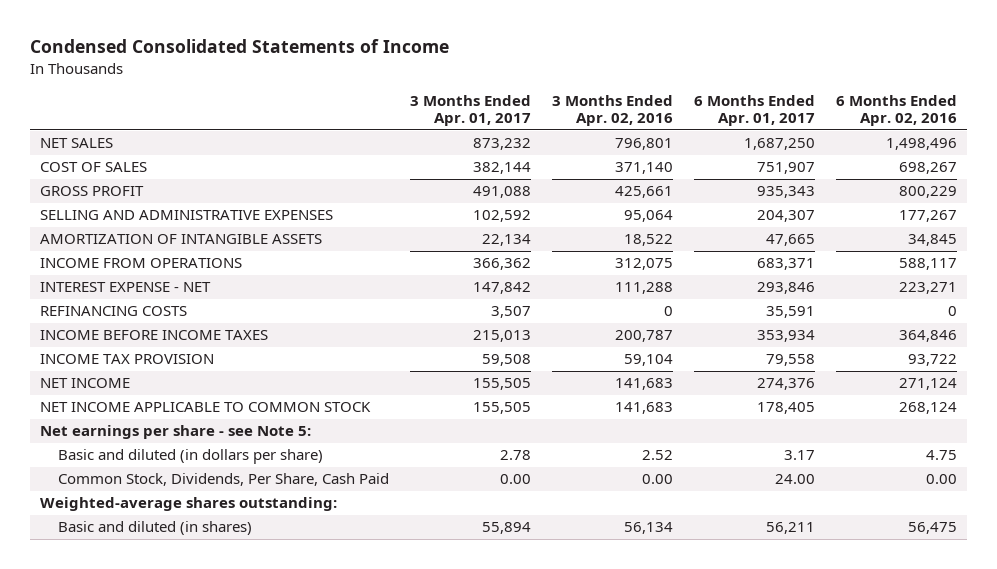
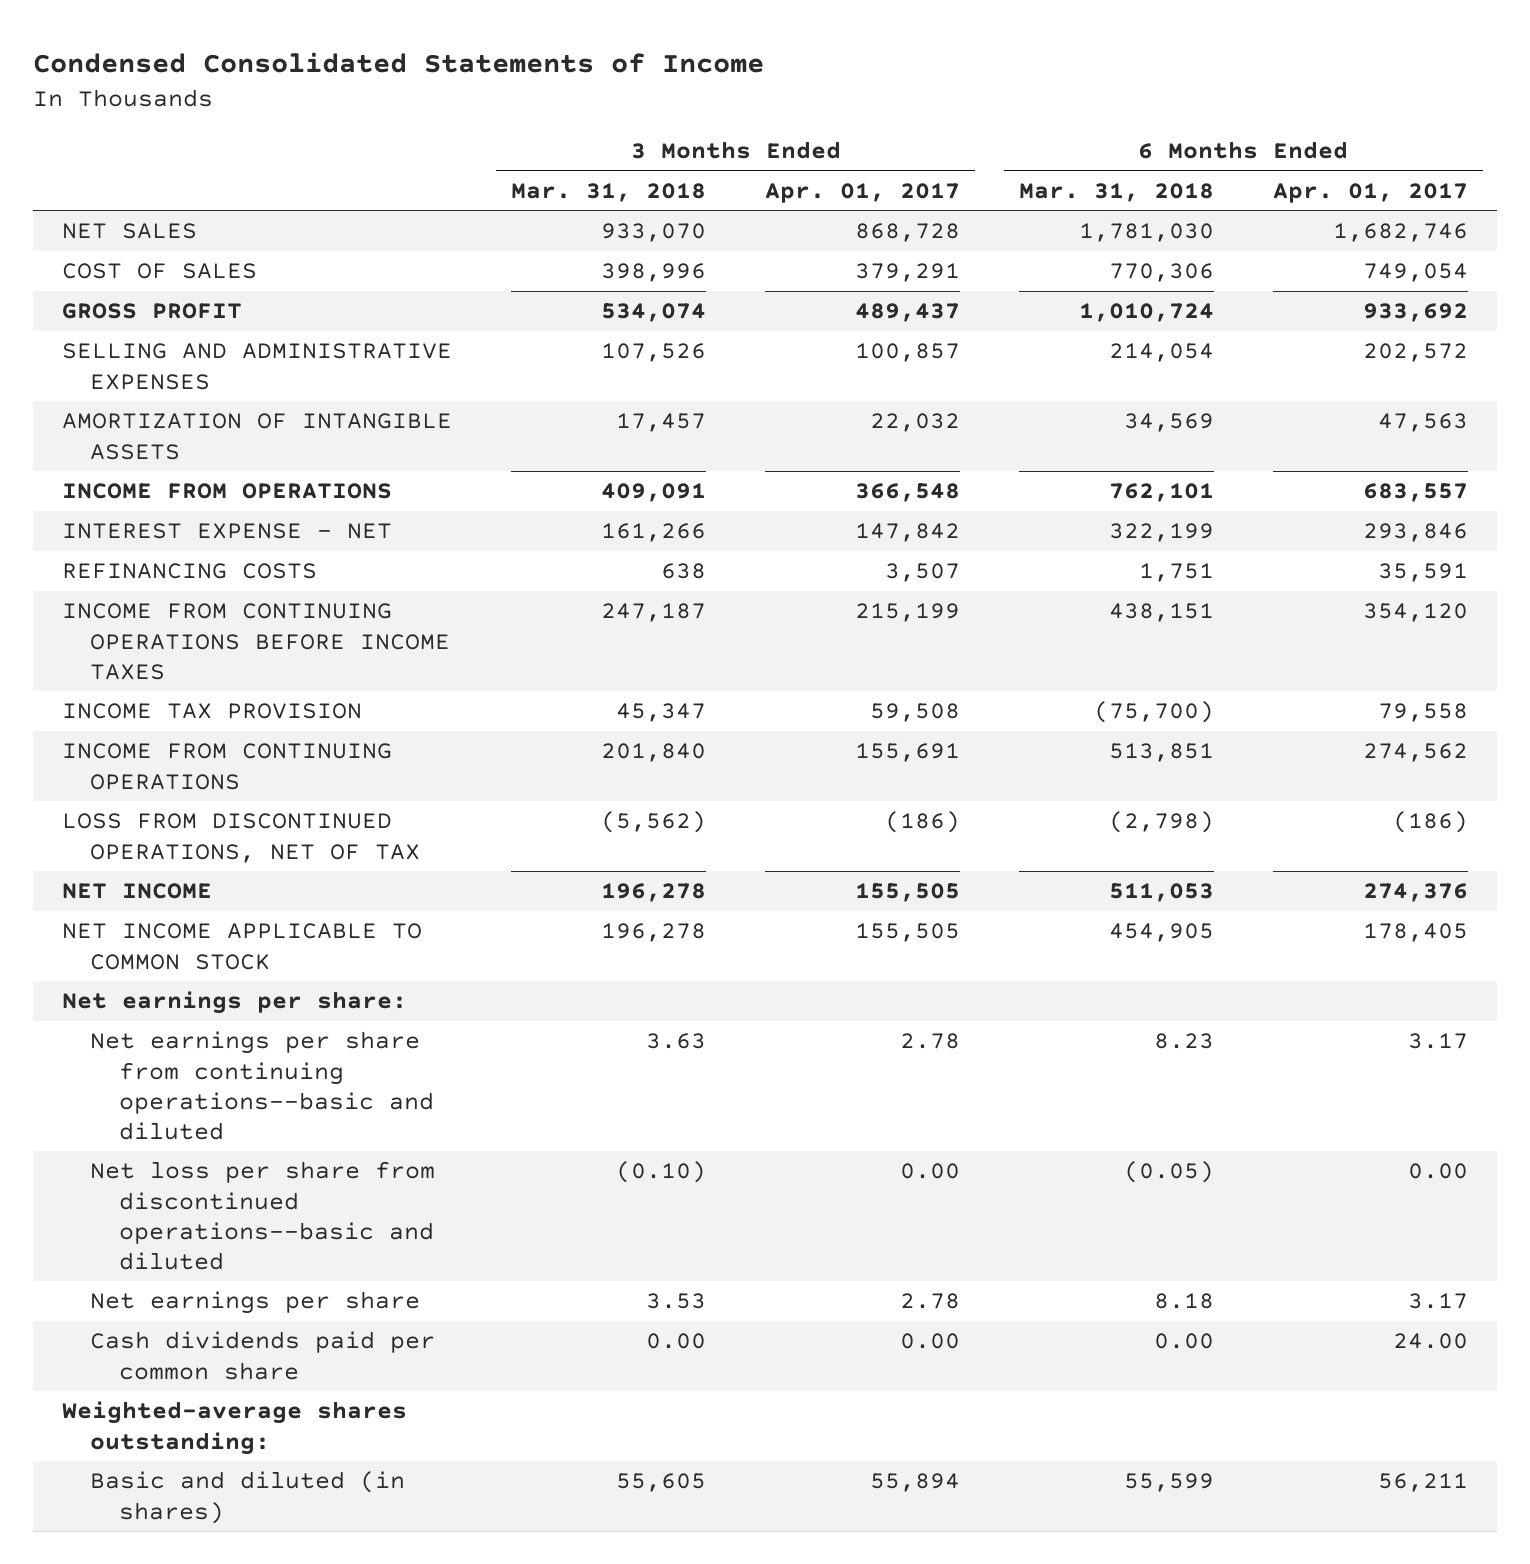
[551,95,673,127] 3 Months Ended Apr. 02, 2016 -> none
[835,95,957,127] 6 Months Ended Apr. 02, 2016 -> none
none -> [511,182,707,202] Mar. 31, 2018
none -> [1018,182,1214,202] Mar. 31, 2018
[472,138,531,151] 873,232 -> [855,223,961,243] 868,728
[743,138,815,151] 1,687,250 -> [1332,223,1468,243] 1,682,746
[472,162,531,175] 382,144 -> [855,263,961,283] 379,291
[756,162,815,175] 751,907 -> [1362,263,1468,283] 749,054
[472,186,531,199] 491,088 -> [855,303,961,323] 489,437
[756,186,815,199] 935,343 -> [1362,303,1468,323] 933,692
[472,210,531,223] 102,592 -> [855,343,961,363] 100,857
[756,210,815,223] 204,307 -> [1362,343,1468,363] 202,572
[481,234,531,247] 22,134 -> [870,413,961,433] 22,032
[765,234,815,247] 47,665 -> [1377,413,1468,433] 47,563
[472,258,531,271] 366,362 -> [855,483,961,503] 366,548
[756,258,815,271] 683,371 -> [1362,483,1468,503] 683,557
[40,330,269,341] INCOME BEFORE INCOME TAXES -> [62,603,451,680] INCOME FROM CONTINUING OPERATIONS BEFORE INCOME TAXES
[472,330,531,343] 215,013 -> [855,603,961,623] 215,199
[756,330,815,343] 353,934 -> [1362,603,1468,623] 354,120
none -> [62,743,393,790] INCOME FROM CONTINUING OPERATIONS
none -> [62,813,421,863] LOSS FROM DISCONTINUED OPERATIONS, NET OF TAX
[40,425,312,440] Net earnings per share - see Note 5: -> [62,991,408,1015] Net earnings per share:
none -> [90,1031,434,1141] Net earnings per share from continuing operations--basic and diluted
none -> [90,1161,436,1271] Net loss per share from discontinued operations--basic and diluted
[57,449,323,465] Basic and diluted (in dollars per share) -> [90,1291,421,1315] Net earnings per share
[57,473,389,487] Common Stock, Dividends, Per Share, Cash Paid -> [90,1331,436,1380] Cash dividends paid per common share

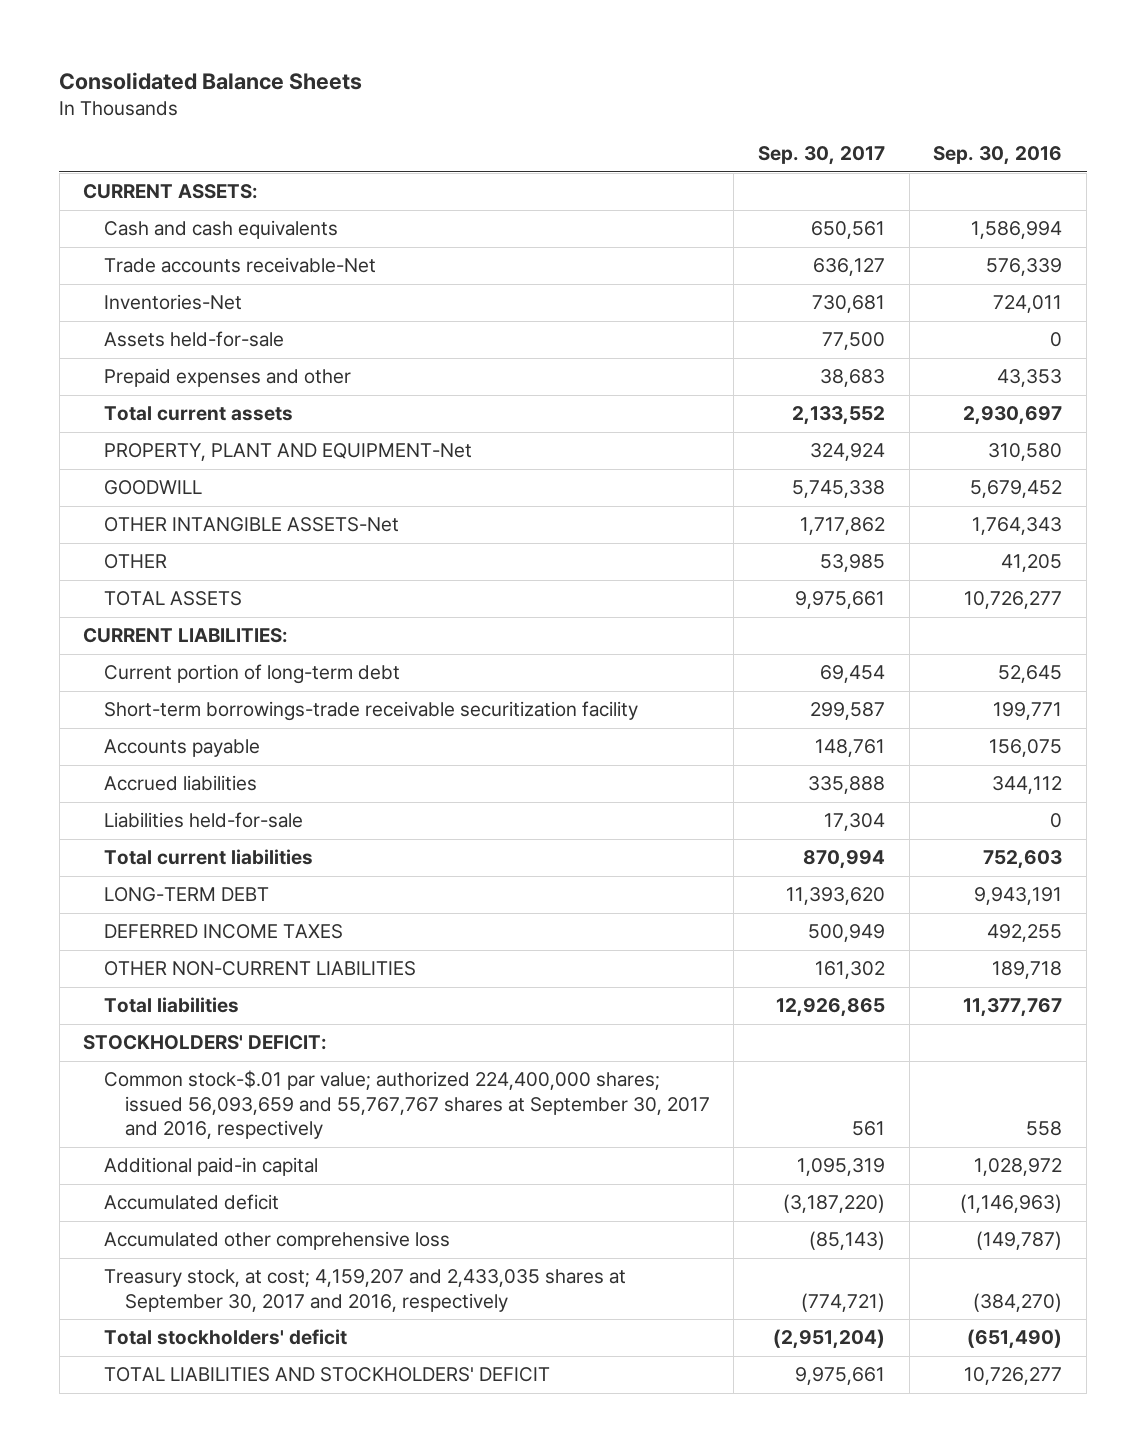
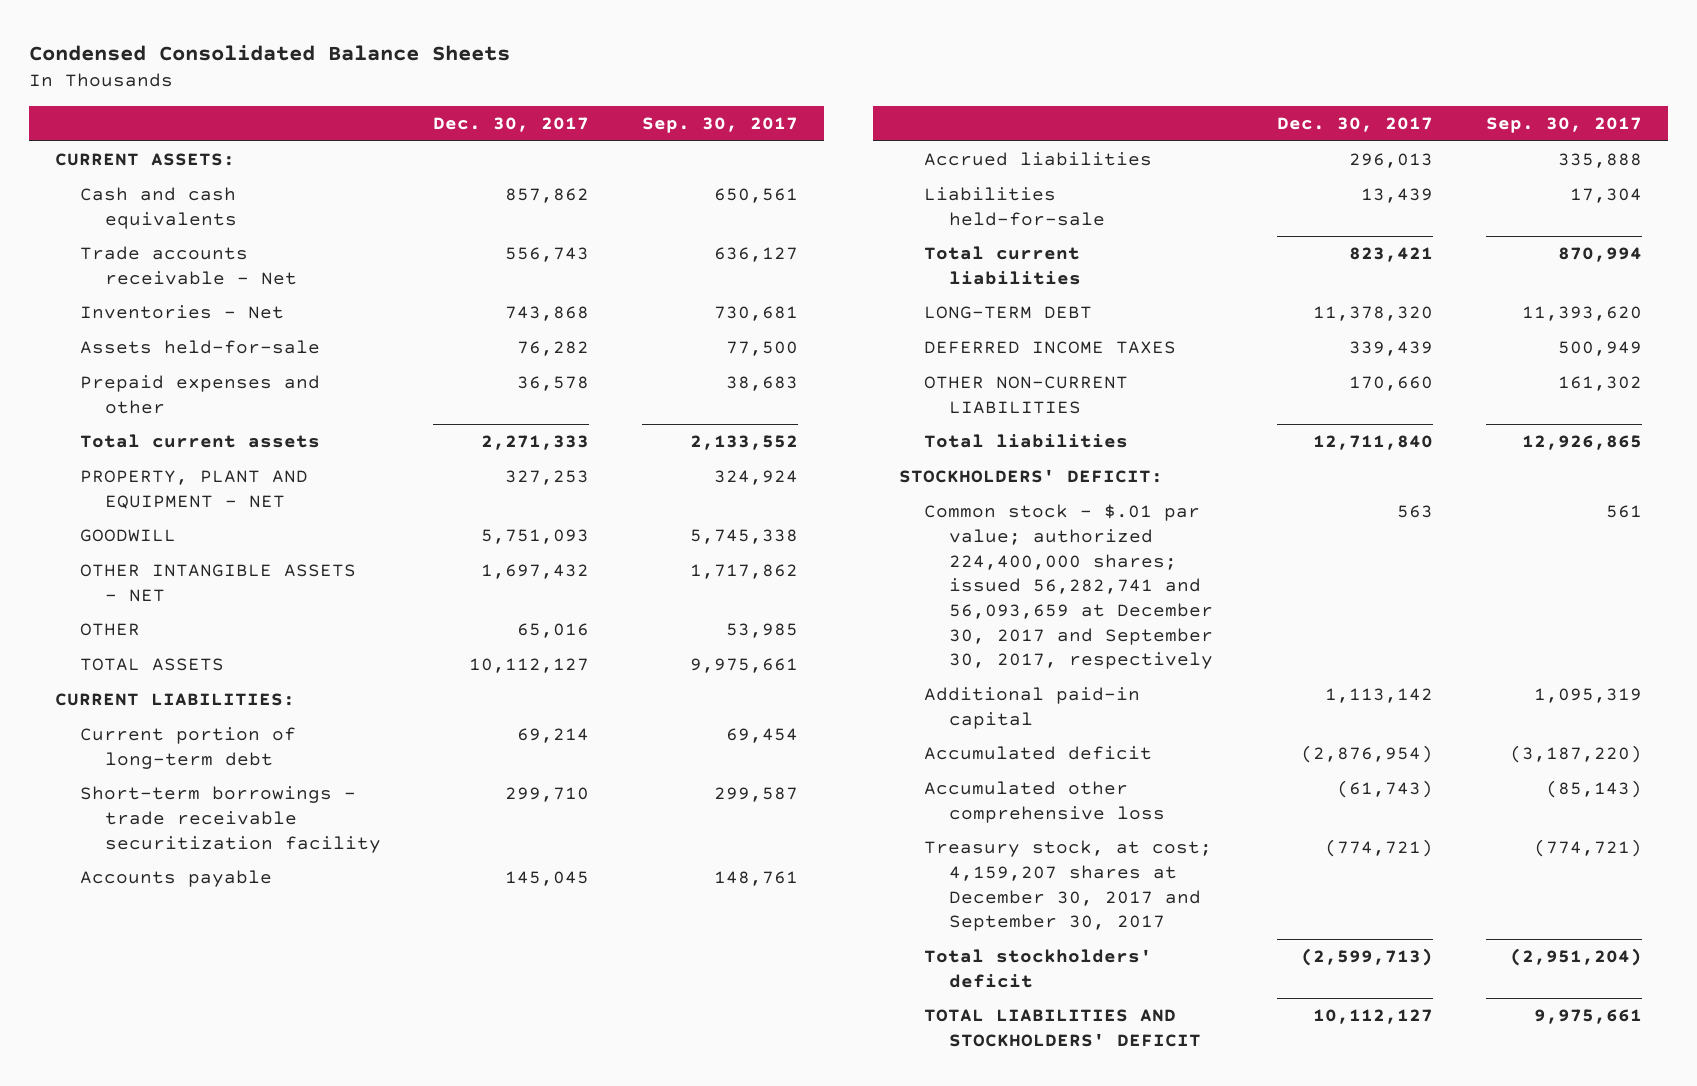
[59,72,363,91] Consolidated Balance Sheets -> [29,44,511,61] Condensed Consolidated Balance Sheets
[933,145,1063,165] Sep. 30, 2016 -> none
none -> [433,117,590,133] Dec. 30, 2017
[103,257,376,274] Trade accounts receivable-Net -> [80,246,297,285] Trade accounts receivable - Net
[103,294,242,311] Inventories-Net -> [80,305,285,320] Inventories - Net
[103,443,472,462] PROPERTY, PLANT AND EQUIPMENT-Net -> [80,470,309,509] PROPERTY, PLANT AND EQUIPMENT - NET
[103,517,399,533] OTHER INTANGIBLE ASSETS-Net -> [80,564,357,602] OTHER INTANGIBLE ASSETS - NET
[103,701,638,722] Short-term borrowings-trade receivable securitization facility -> [80,786,381,853] Short-term borrowings - trade receivable securitization facility
[103,1070,710,1139] Common stock-$.01 par value; authorized 224,400,000 shares; issued 56,093,659 and 55,767,767 shares at September 30, 2017 and 2016, respectively -> [924,504,1213,670] Common stock - $.01 par value; authorized 224,400,000 shares; issued 56,282,741 and 56,093,659 at December 30, 2017 and September 30, 2017, respectively
[103,1269,626,1312] Treasury stock, at cost; 4,159,207 and 2,433,035 shares at September 30, 2017 and 2016, respectively -> [924,840,1213,932] Treasury stock, at cost; 4,159,207 shares at December 30, 2017 and September 30, 2017

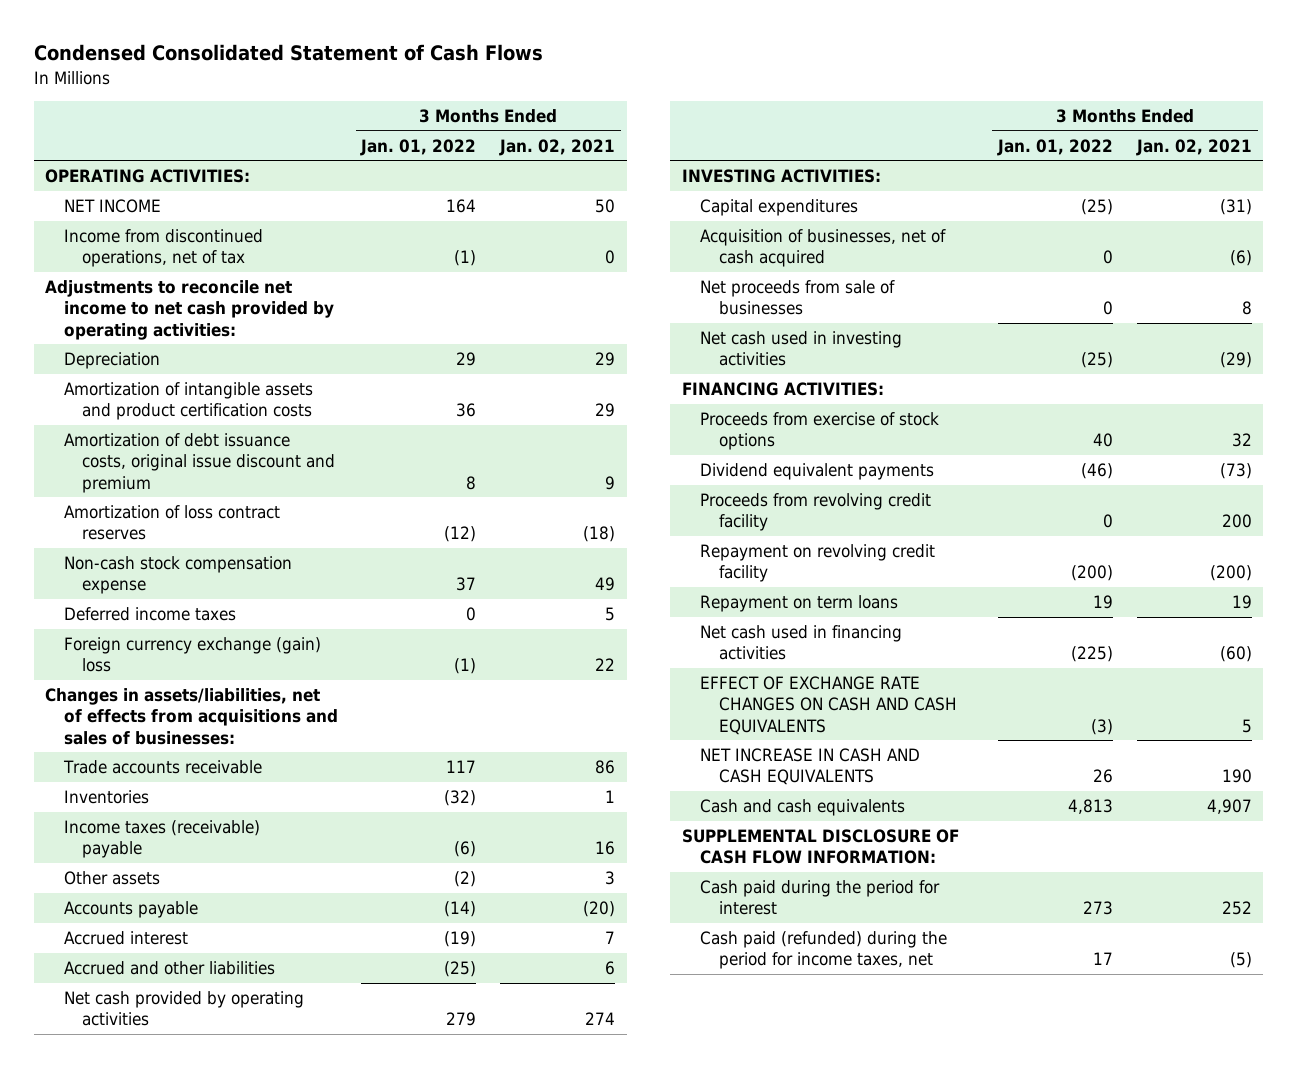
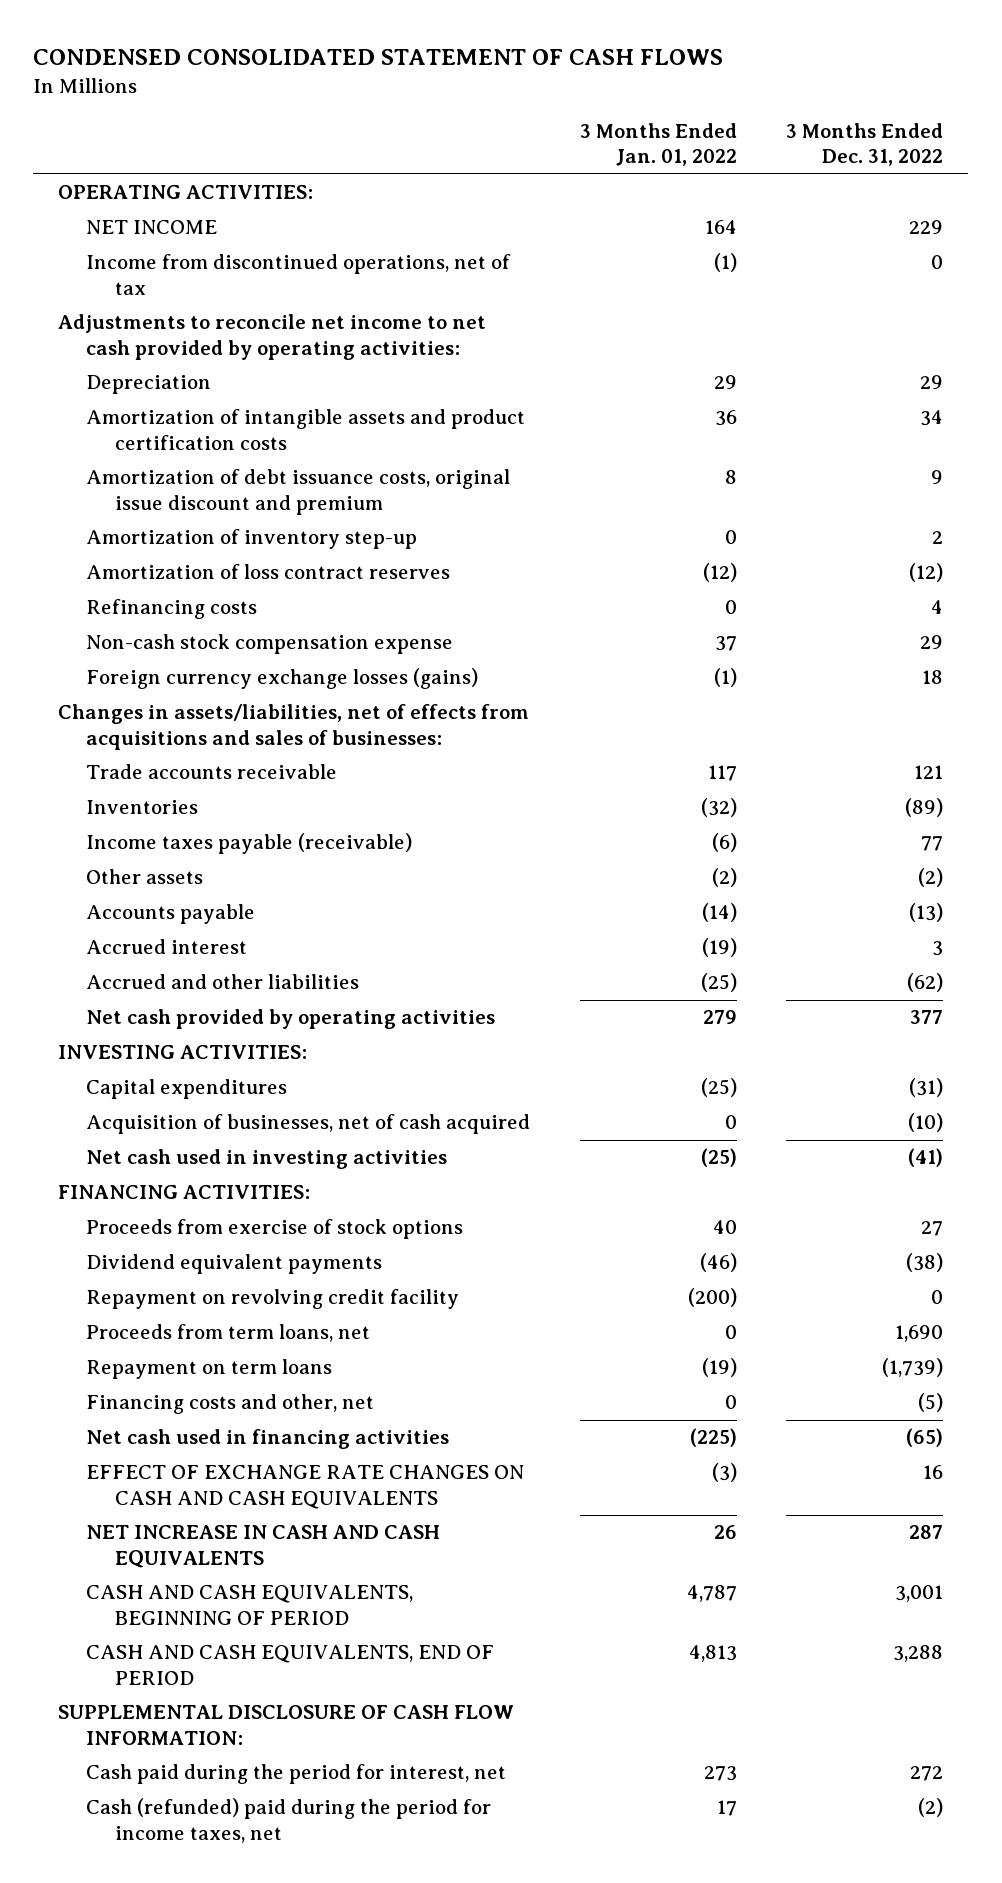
[33,44,543,62] Condensed Consolidated Statement of Cash Flows -> [33,49,724,66] CONDENSED CONSOLIDATED STATEMENT OF CASH FLOWS
[499,138,616,156] Jan. 02, 2021 -> none
none -> [786,123,944,167] 3 Months Ended Dec. 31, 2022
none -> [86,529,418,550] Amortization of inventory step-up
none -> [86,599,258,620] Refinancing costs
[63,607,236,622] Deferred income taxes -> none
[63,637,321,673] Foreign currency exchange (gain) loss -> [86,668,479,690] Foreign currency exchange losses (gains)
[63,820,260,859] Income taxes (receivable) payable -> [86,833,413,855] Income taxes payable (receivable)
[700,280,896,316] Net proceeds from sale of businesses -> none
[700,493,932,532] Proceeds from revolving credit facility -> none
none -> [86,1324,371,1343] Proceeds from term loans, net
[1092,595,1113,610] 19 -> [701,1358,737,1378] (19)
none -> [86,1394,375,1415] Financing costs and other, net
none -> [86,1585,414,1625] CASH AND CASH EQUIVALENTS, BEGINNING OF PERIOD
[700,799,906,817] Cash and cash equivalents -> [86,1645,495,1685] CASH AND CASH EQUIVALENTS, END OF PERIOD
[700,880,941,916] Cash paid during the period for interest -> [86,1764,507,1785] Cash paid during the period for interest, net
[700,931,948,970] Cash paid (refunded) during the period for income taxes, net -> [86,1798,492,1843] Cash (refunded) paid during the period for income taxes, net

